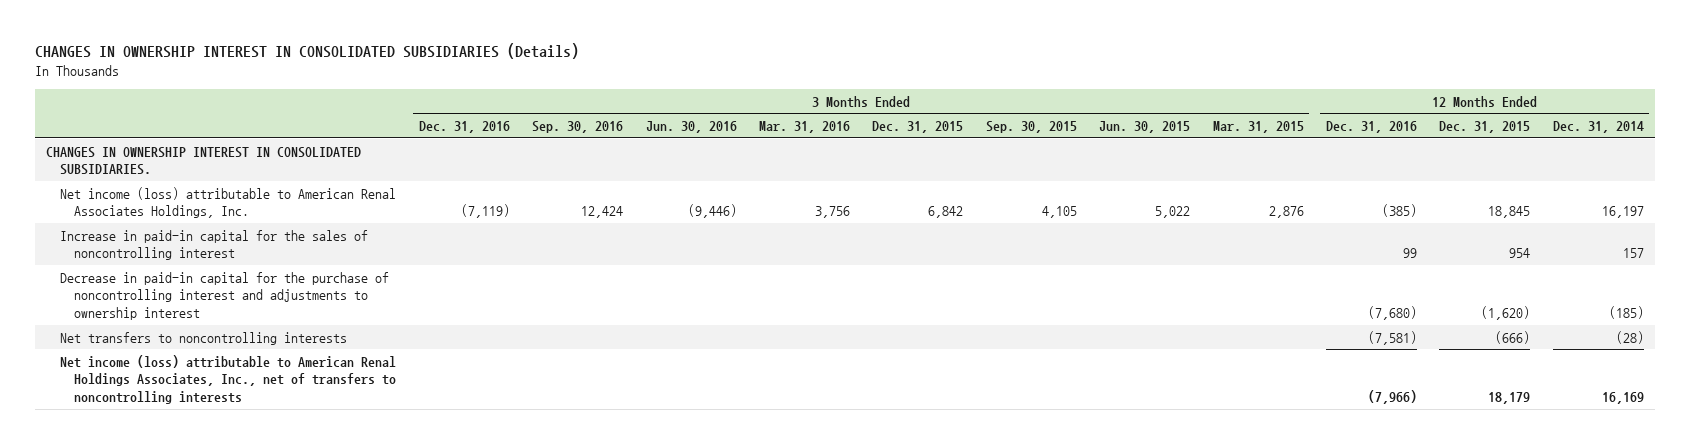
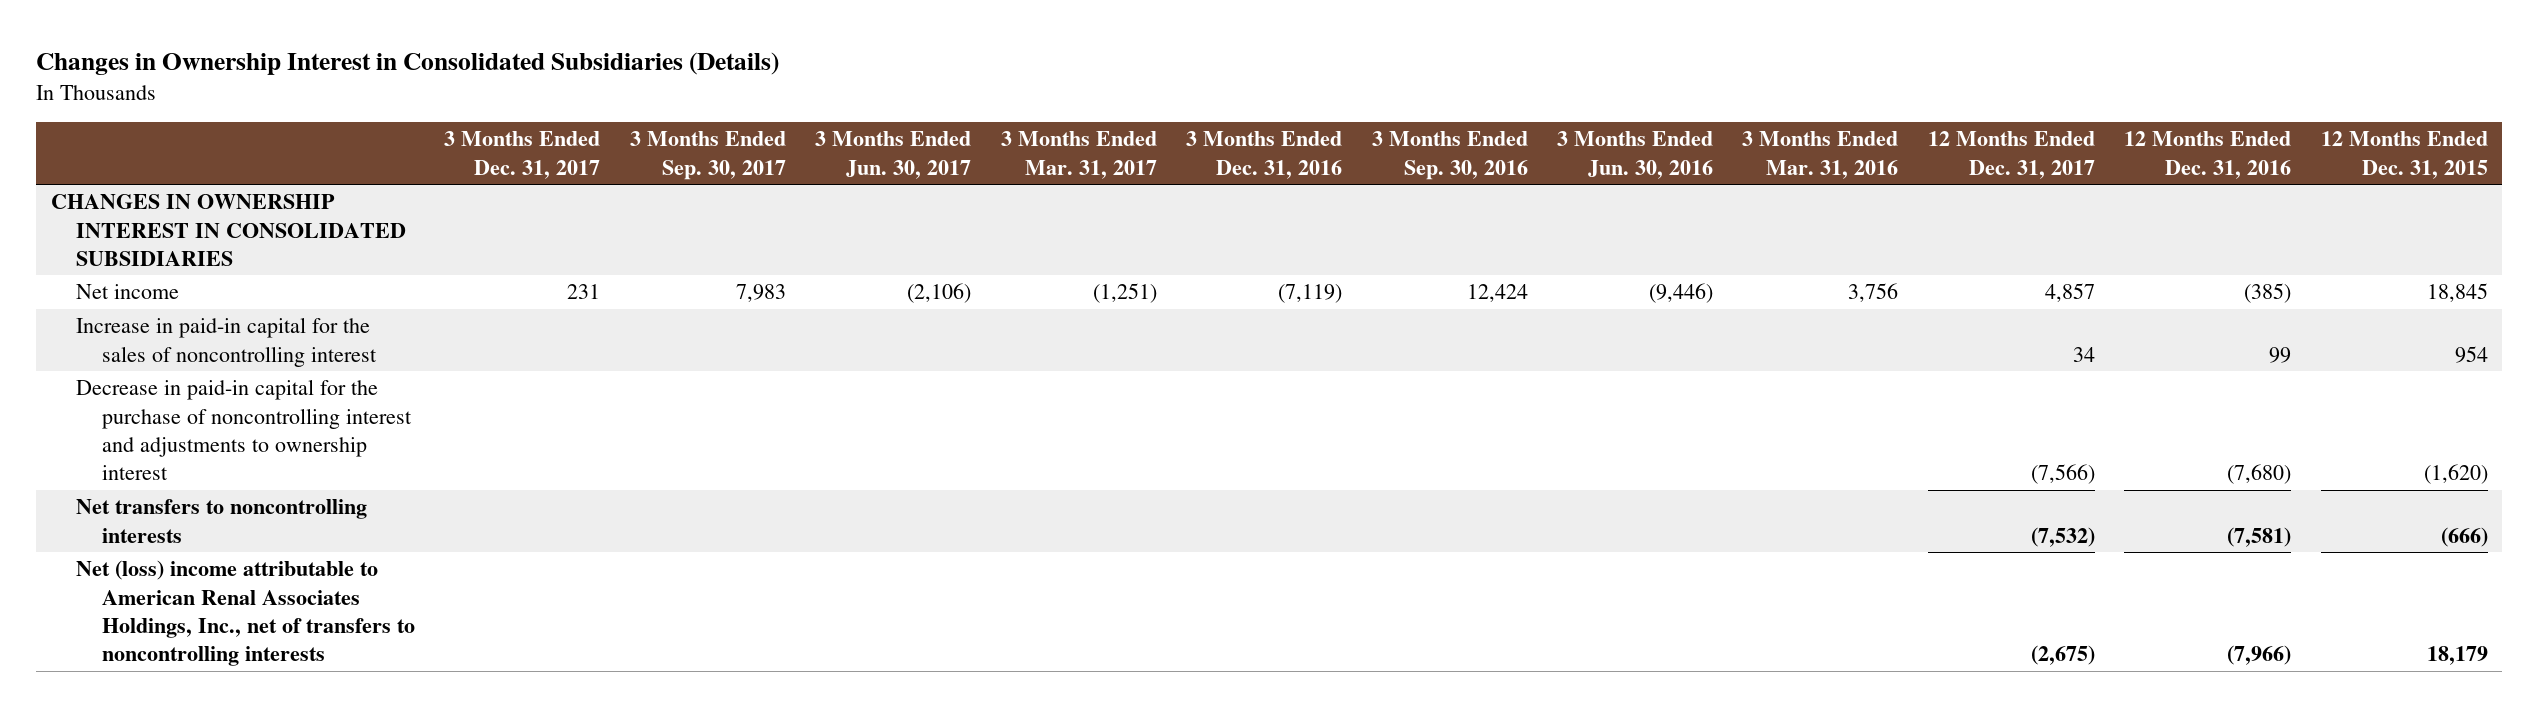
[34,43,579,60] CHANGES IN OWNERSHIP INTEREST IN CONSOLIDATED SUBSIDIARIES (Details) -> [35,52,779,76] Changes in Ownership Interest in Consolidated Subsidiaries (Details)
[872,121,964,134] Dec. 31, 2015 -> none
[985,121,1077,134] Sep. 30, 2015 -> none
[1099,121,1191,134] Jun. 30, 2015 -> none
[1212,121,1304,134] Mar. 31, 2015 -> none
[1552,121,1644,134] Dec. 31, 2014 -> none
none -> [444,131,601,179] 3 Months Ended Dec. 31, 2017
none -> [629,131,786,180] 3 Months Ended Sep. 30, 2017
none -> [815,131,972,179] 3 Months Ended Jun. 30, 2017
none -> [1000,131,1157,179] 3 Months Ended Mar. 31, 2017
none -> [1927,131,2095,179] 12 Months Ended Dec. 31, 2017
[45,146,361,176] CHANGES IN OWNERSHIP INTEREST IN CONSOLIDATED SUBSIDIARIES. -> [50,194,407,266] CHANGES IN OWNERSHIP INTEREST IN CONSOLIDATED SUBSIDIARIES
[60,186,397,219] Net income (loss) attributable to American Renal Associates Holdings, Inc. -> [76,284,180,300] Net income
[60,354,397,405] Net income (loss) attributable to American Renal Holdings Associates, Inc., net of transfers to noncontrolling interests -> [76,560,416,667] Net (loss) income attributable to American Renal Associates Holdings, Inc., net of transfers to noncontrolling interests

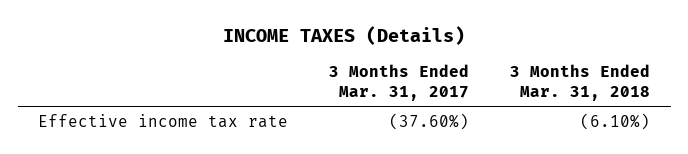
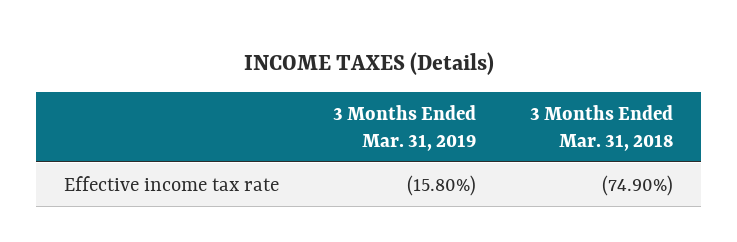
[329,64,470,101] 3 Months Ended Mar. 31, 2017 -> none
none -> [333,105,477,151] 3 Months Ended Mar. 31, 2019
[580,113,651,131] (6.10%) -> [602,174,674,196] (74.90%)

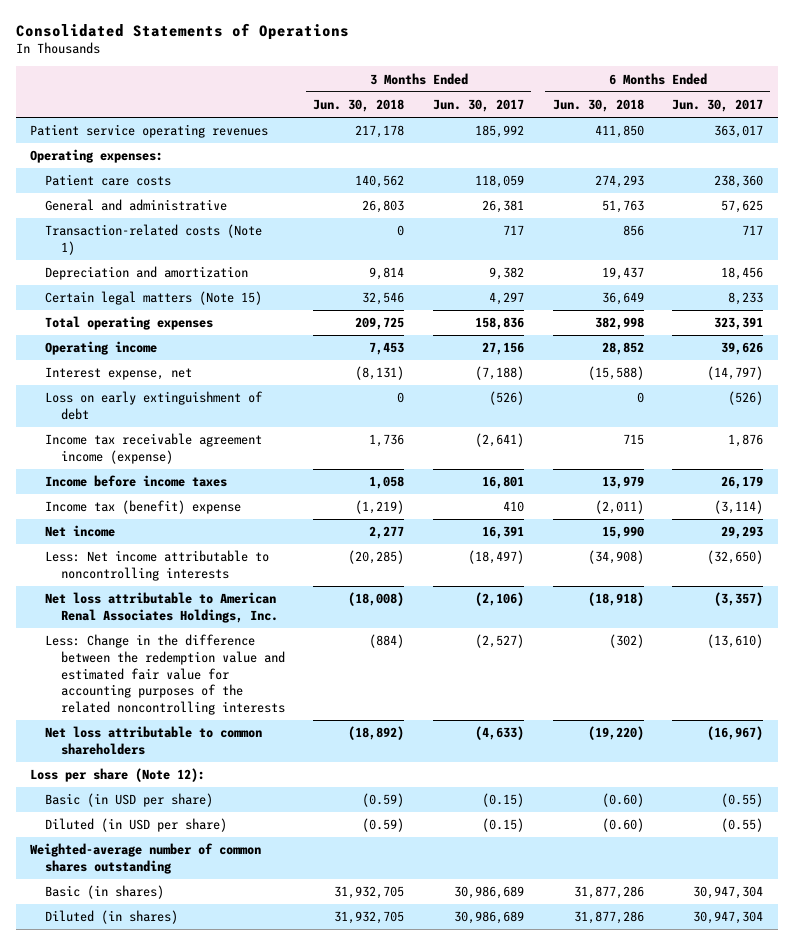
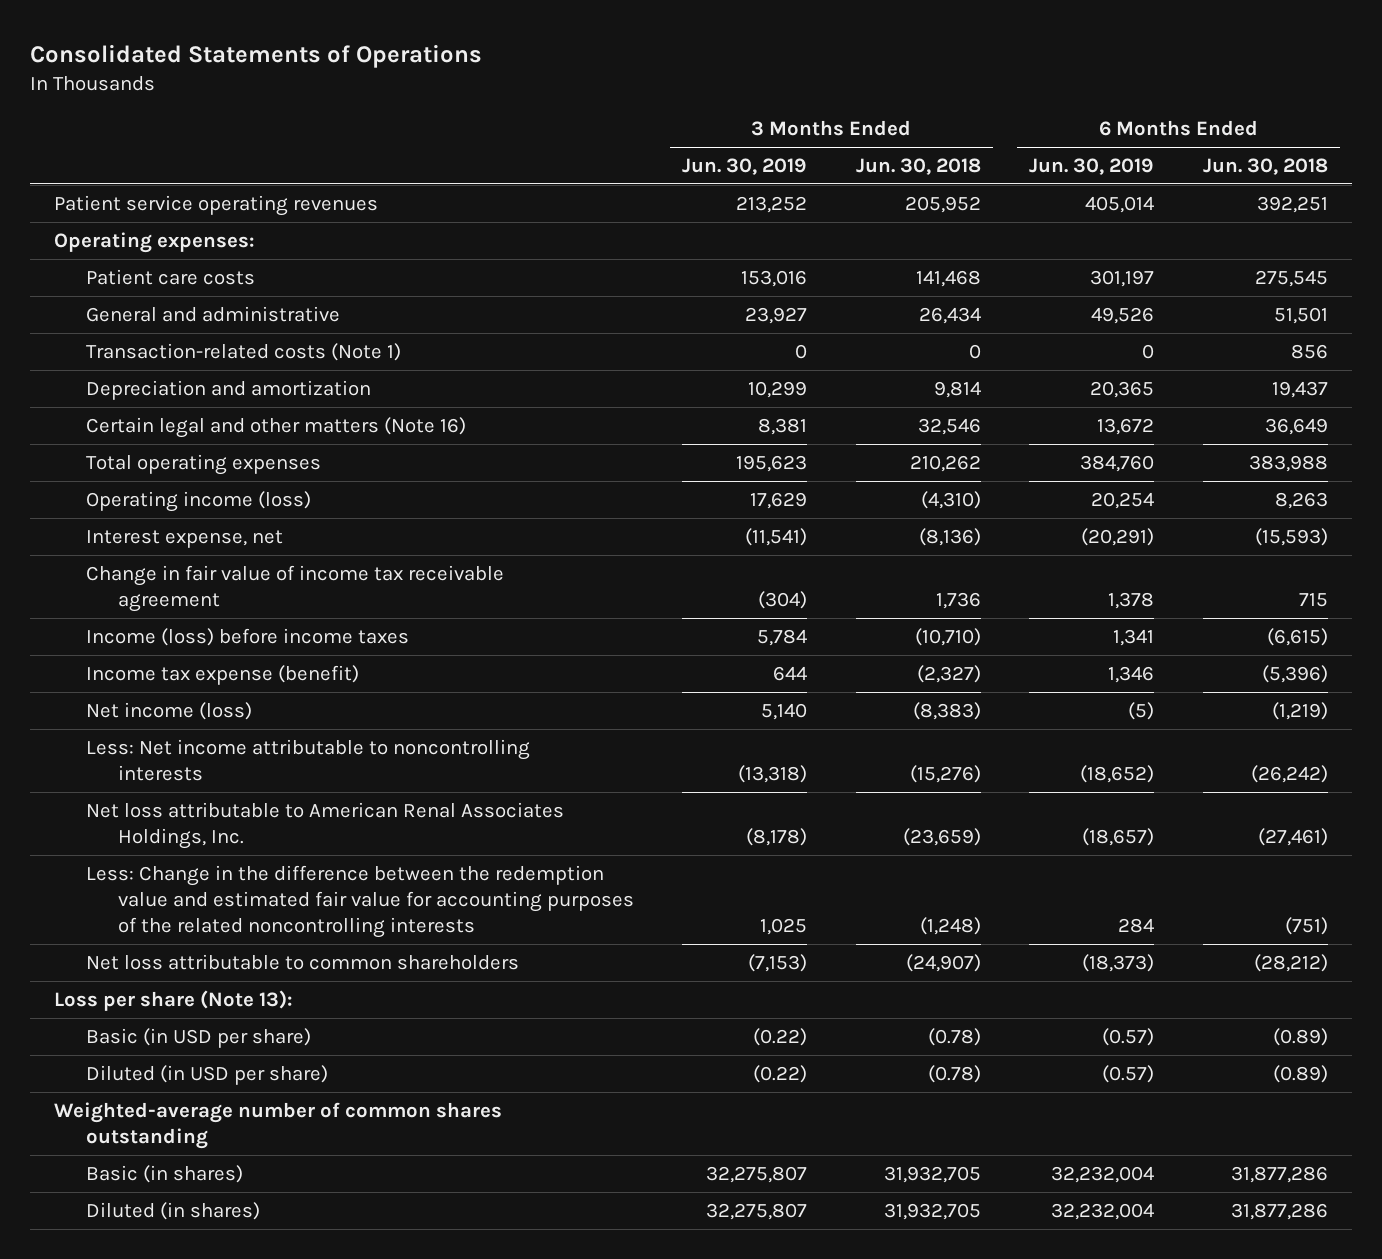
[432,98,524,112] Jun. 30, 2017 -> none
[672,98,764,112] Jun. 30, 2017 -> none
none -> [682,158,808,176] Jun. 30, 2019
none -> [1029,158,1155,176] Jun. 30, 2019
[355,125,405,139] 217,178 -> [904,195,981,213] 205,952
[594,125,644,139] 411,850 -> [1256,195,1328,213] 392,251
[355,175,405,189] 140,562 -> [915,269,981,287] 141,468
[594,175,644,189] 274,293 -> [1254,269,1328,287] 275,545
[362,200,405,214] 26,803 -> [918,306,981,324] 26,434
[601,200,644,214] 51,763 -> [1273,306,1328,324] 51,501
[45,391,264,420] Loss on early extinguishment of debt -> none
[45,291,263,306] Certain legal matters (Note 15) -> [85,416,466,438] Certain legal and other matters (Note 16)
[355,317,405,331] 209,725 -> [909,454,981,472] 210,262
[594,317,644,331] 382,998 -> [1248,454,1328,472] 383,988
[45,341,158,356] Operating income -> [85,490,311,512] Operating income (loss)
[369,342,405,356] 7,453 -> [920,490,981,509] (4,310)
[601,342,644,356] 28,852 -> [1274,491,1328,509] 8,263
[355,366,405,381] (8,131) -> [918,527,981,546] (8,136)
[587,366,644,381] (15,588) -> [1254,527,1328,546] (15,593)
[45,433,263,464] Income tax receivable agreement income (expense) -> [85,564,504,612] Change in fair value of income tax receivable agreement
[45,475,228,488] Income before income taxes -> [85,627,409,646] Income (loss) before income taxes
[369,476,405,490] 1,058 -> [914,627,981,646] (10,710)
[601,476,644,490] 13,979 -> [1266,627,1328,646] (6,615)
[45,500,242,515] Income tax (benefit) expense -> [85,664,359,685] Income tax expense (benefit)
[355,500,405,515] (1,219) -> [916,664,981,683] (2,327)
[594,500,644,515] (2,011) -> [1261,664,1328,683] (5,396)
[45,525,116,538] Net income -> [85,701,252,720] Net income (loss)
[369,526,405,540] 2,277 -> [912,701,981,720] (8,383)
[601,526,644,540] 15,990 -> [1271,701,1328,720] (1,219)
[348,550,405,565] (20,285) -> [909,764,981,783] (15,276)
[587,550,644,565] (34,908) -> [1250,764,1328,783] (26,242)
[348,592,405,607] (18,008) -> [902,827,981,846] (23,659)
[587,592,644,607] (18,918) -> [1257,827,1328,846] (27,461)
[369,634,405,649] (884) -> [919,916,981,935] (1,248)
[608,634,644,649] (302) -> [1284,916,1328,935] (751)
[348,726,405,741] (18,892) -> [905,953,981,972] (24,907)
[587,726,644,741] (19,220) -> [1253,953,1328,972] (28,212)
[29,768,205,783] Loss per share (Note 12): -> [54,989,294,1011] Loss per share (Note 13):
[362,793,405,808] (0.59) -> [927,1027,981,1046] (0.78)
[601,793,644,808] (0.60) -> [1272,1027,1328,1046] (0.89)
[362,818,405,833] (0.59) -> [927,1064,981,1083] (0.78)
[601,818,644,833] (0.60) -> [1272,1064,1328,1083] (0.89)

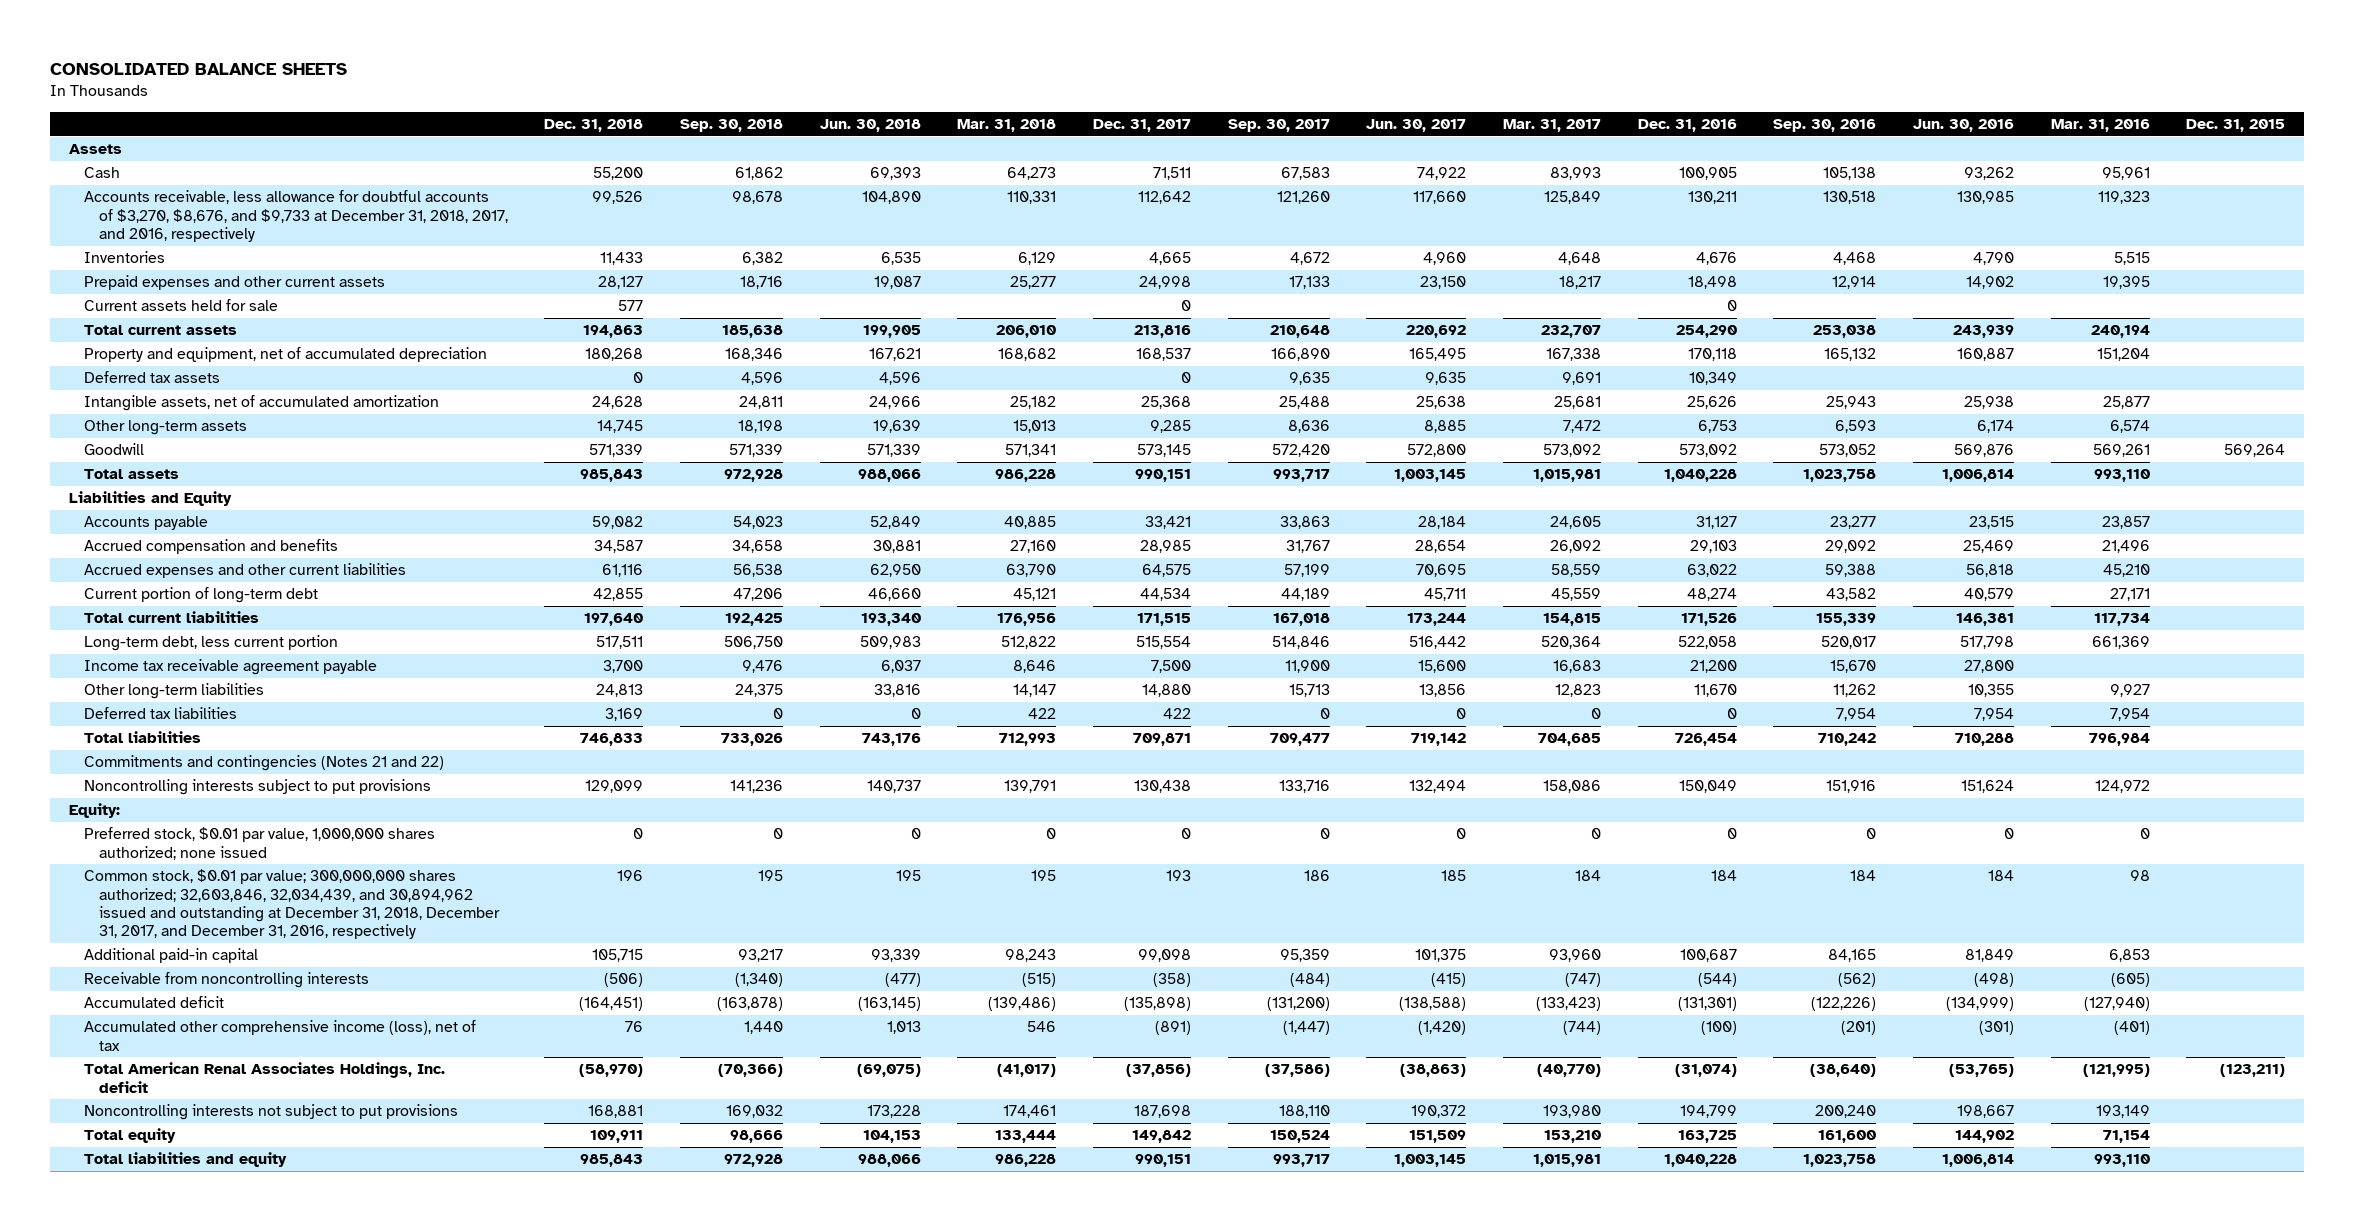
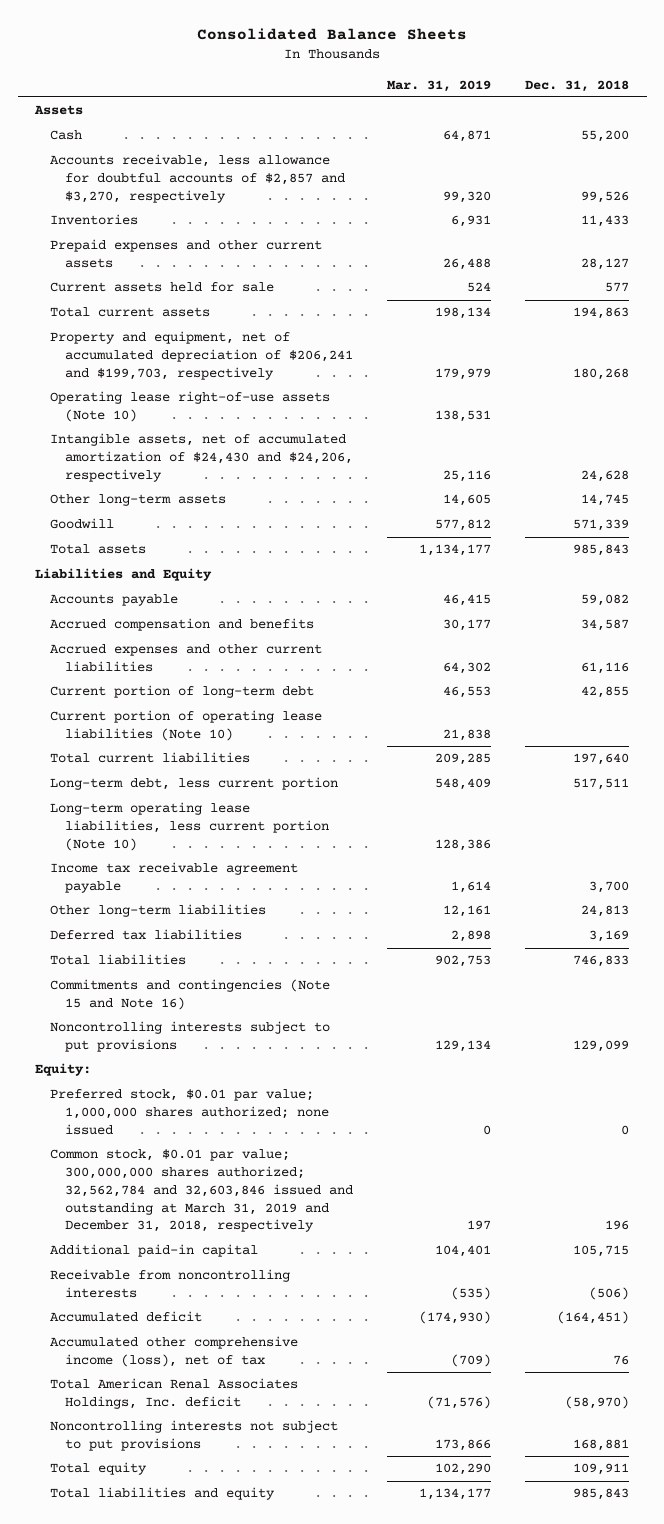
[50,62,348,75] CONSOLIDATED BALANCE SHEETS -> [197,28,468,41] Consolidated Balance Sheets
[679,119,783,133] Sep. 30, 2018 -> none
[819,119,921,133] Jun. 30, 2018 -> none
[957,119,1057,133] Mar. 31, 2018 -> none
[1092,119,1191,133] Dec. 31, 2017 -> none
[1227,119,1330,133] Sep. 30, 2017 -> none
[1366,119,1467,133] Jun. 30, 2017 -> none
[1502,119,1601,133] Mar. 31, 2017 -> none
[1637,119,1737,133] Dec. 31, 2016 -> none
[1773,119,1877,133] Sep. 30, 2016 -> none
[1912,119,2014,133] Jun. 30, 2016 -> none
[2050,119,2150,133] Mar. 31, 2016 -> none
[2186,119,2286,133] Dec. 31, 2015 -> none
none -> [386,79,491,92] Mar. 31, 2019
[83,190,508,242] Accounts receivable, less allowance for doubtful accounts of $3,270, $8,676, and $9,733 at December 31, 2018, 2017, and 2016, respectively -> [49,154,345,203] Accounts receivable, less allowance for doubtful accounts of $2,857 and $3,270, respectively
[83,371,220,384] Deferred tax assets -> none
[83,347,487,363] Property and equipment, net of accumulated depreciation -> [49,331,353,380] Property and equipment, net of accumulated depreciation of $206,241 and $199,703, respectively
none -> [49,391,330,423] Operating lease right-of-use assets (Note 10)
[83,395,439,412] Intangible assets, net of accumulated amortization -> [49,433,353,482] Intangible assets, net of accumulated amortization of $24,430 and $24,206, respectively
none -> [49,710,322,742] Current portion of operating lease liabilities (Note 10)
none -> [49,802,329,851] Long-term operating lease liabilities, less current portion (Note 10)
[83,755,444,772] Commitments and contingencies (Notes 21 and 22) -> [49,979,330,1011] Commitments and contingencies (Note 15 and Note 16)
[83,827,435,860] Preferred stock, $0.01 par value, 1,000,000 shares authorized; none issued -> [49,1089,329,1135] Preferred stock, $0.01 par value; 1,000,000 shares authorized; none issued
[83,869,500,939] Common stock, $0.01 par value; 300,000,000 shares authorized; 32,603,846, 32,034,439, and 30,894,962 issued and outstanding at December 31, 2018, December 31, 2017, and December 31, 2016, respectively -> [49,1149,353,1233] Common stock, $0.01 par value; 300,000,000 shares authorized; 32,562,784 and 32,603,846 issued and outstanding at March 31, 2019 and December 31, 2018, respectively

